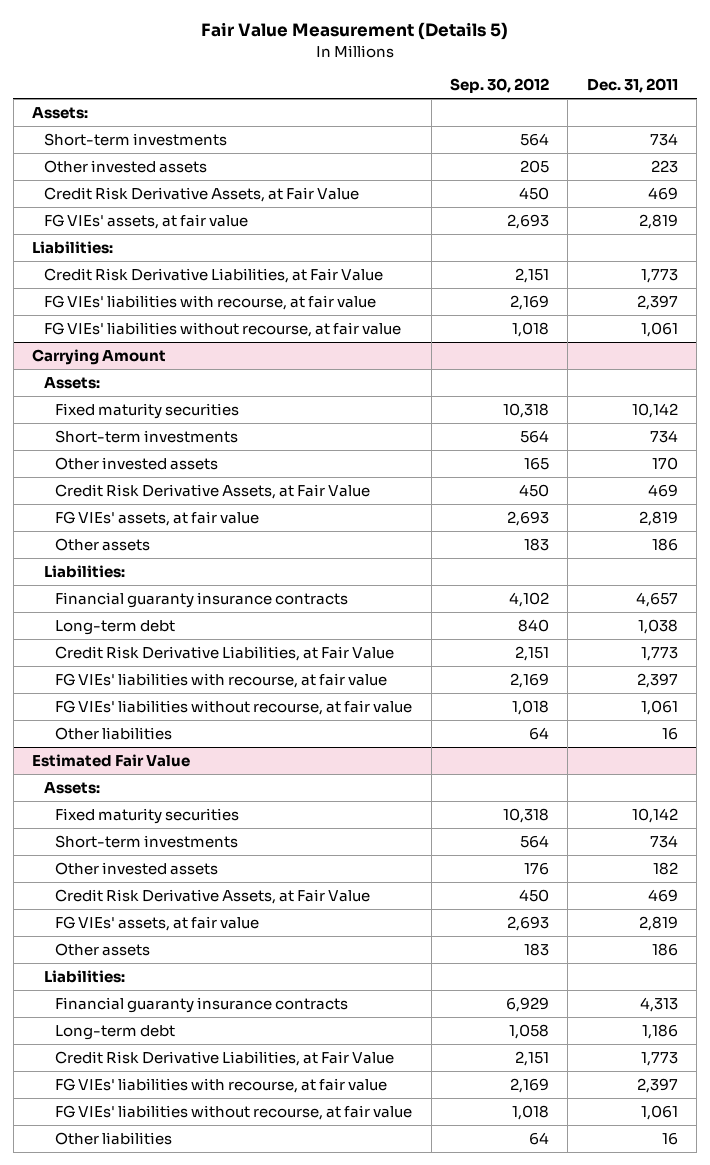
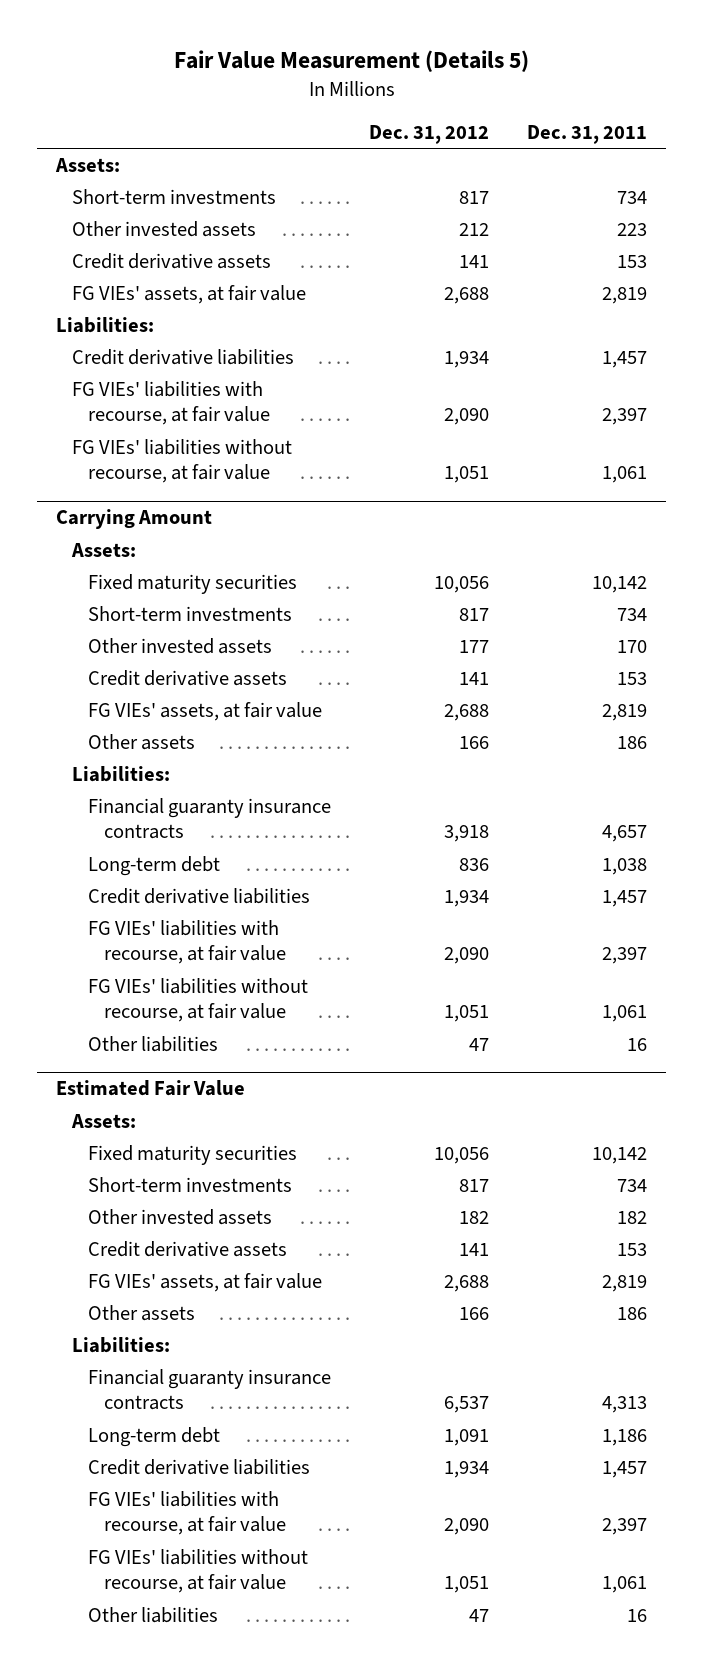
[449,78,549,94] Sep. 30, 2012 -> none
none -> [369,124,490,144] Dec. 31, 2012
[43,186,359,202] Credit Risk Derivative Assets, at Fair Value -> [72,252,272,269] Credit derivative assets
[647,186,678,200] 469 -> [617,254,648,268] 153
[43,267,383,283] Credit Risk Derivative Liabilities, at Fair Value -> [72,348,295,365] Credit derivative liabilities
[640,268,678,283] 1,773 -> [602,350,648,368] 1,457
[55,483,371,499] Credit Risk Derivative Assets, at Fair Value -> [88,669,288,686] Credit derivative assets
[647,483,678,497] 469 -> [617,671,648,685] 153
[55,645,395,661] Credit Risk Derivative Liabilities, at Fair Value -> [88,887,311,904] Credit derivative liabilities
[640,646,678,661] 1,773 -> [602,889,648,907] 1,457
[55,888,371,904] Credit Risk Derivative Assets, at Fair Value -> [88,1240,288,1257] Credit derivative assets
[647,888,678,902] 469 -> [617,1242,648,1256] 153
[55,1050,395,1066] Credit Risk Derivative Liabilities, at Fair Value -> [88,1458,311,1475] Credit derivative liabilities
[640,1051,678,1066] 1,773 -> [602,1460,648,1478] 1,457

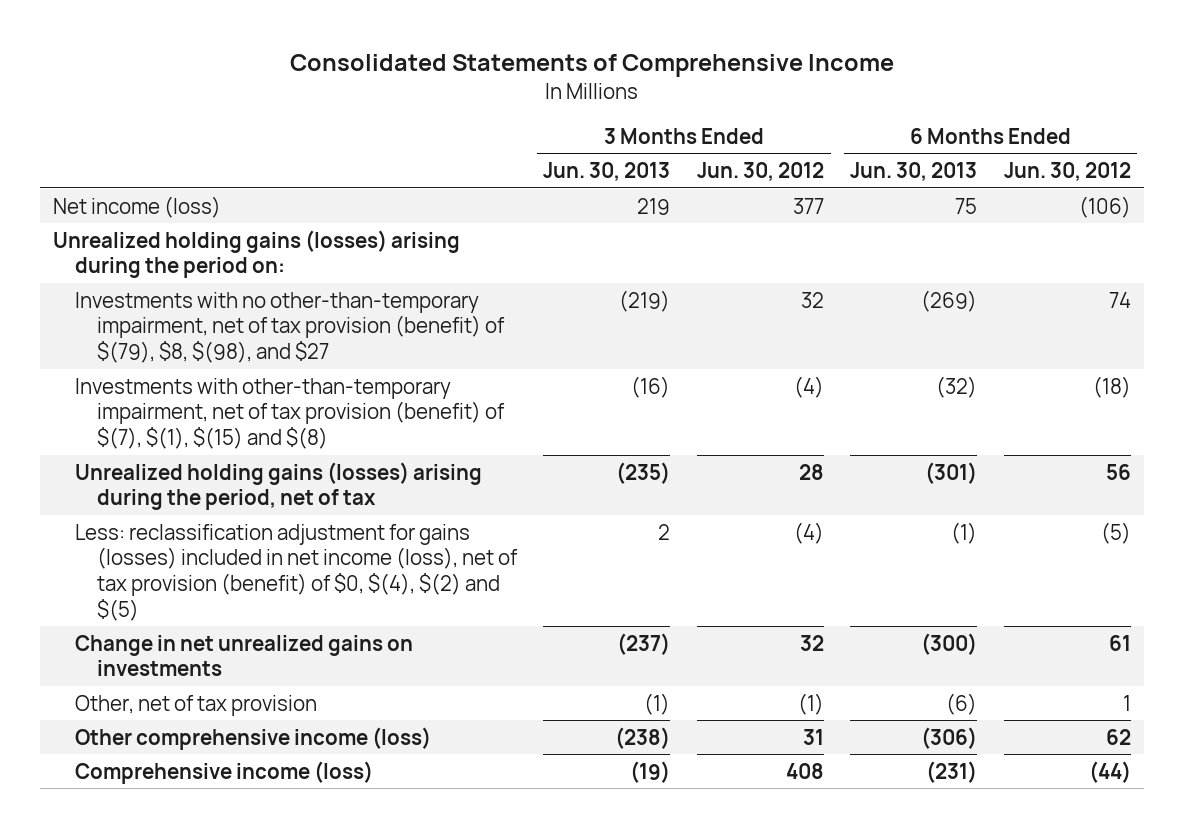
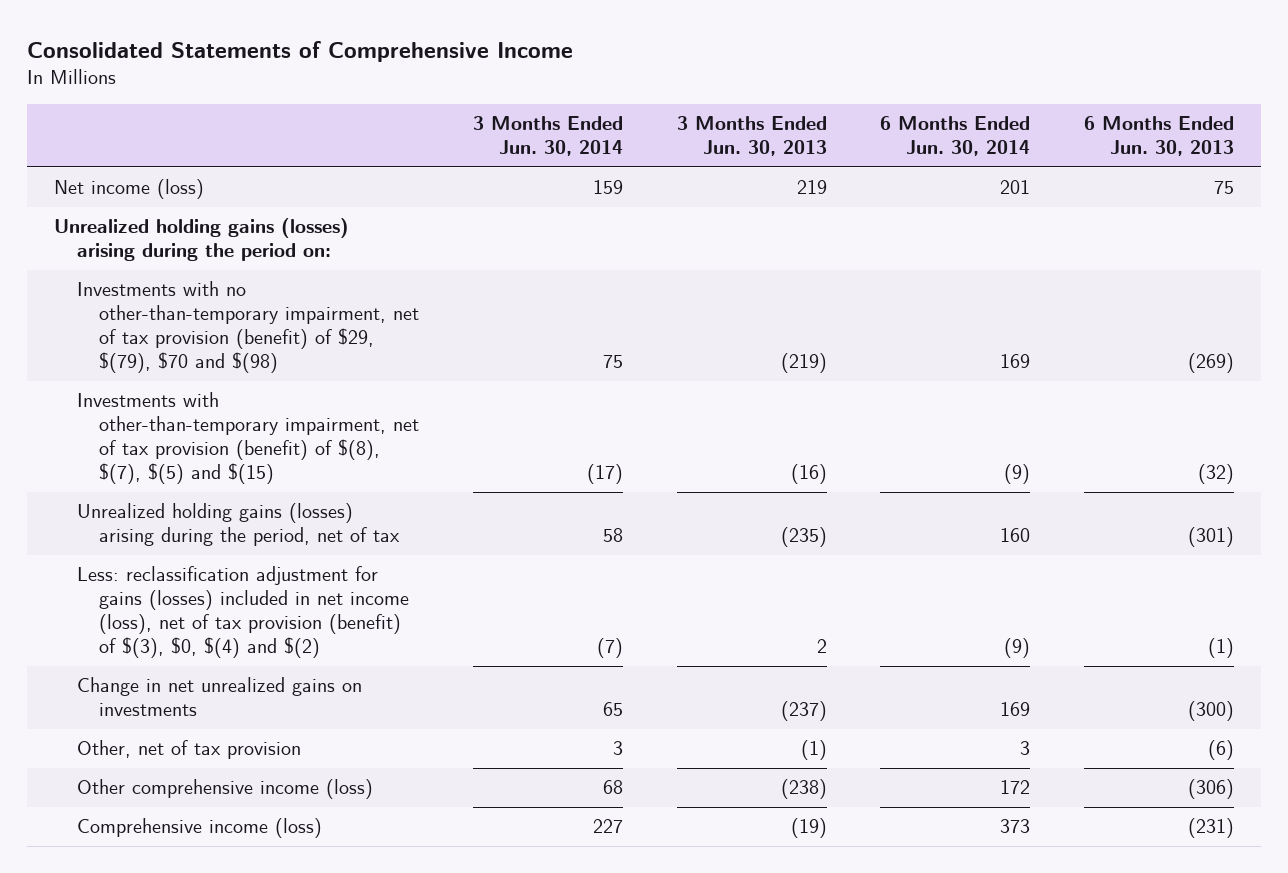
[696,162,824,182] Jun. 30, 2012 -> none
[1003,162,1131,182] Jun. 30, 2012 -> none
none -> [472,116,623,157] 3 Months Ended Jun. 30, 2014
none -> [880,116,1031,157] 6 Months Ended Jun. 30, 2014
[74,291,505,364] Investments with no other-than-temporary impairment, net of tax provision (benefit) of $(79), $8, $(98), and $27 -> [76,281,420,373] Investments with no other-than-temporary impairment, net of tax provision (benefit) of $29, $(79), $70 and $(98)
[74,377,505,450] Investments with other-than-temporary impairment, net of tax provision (benefit) of $(7), $(1), $(15) and $(8) -> [76,392,420,484] Investments with other-than-temporary impairment, net of tax provision (benefit) of $(8), $(7), $(5) and $(15)
[74,523,518,621] Less: reclassification adjustment for gains (losses) included in net income (loss), net of tax provision (benefit) of $0, $(4), $(2) and $(5) -> [76,566,410,658] Less: reclassification adjustment for gains (losses) included in net income (loss), net of tax provision (benefit) of $(3), $0, $(4) and $(2)

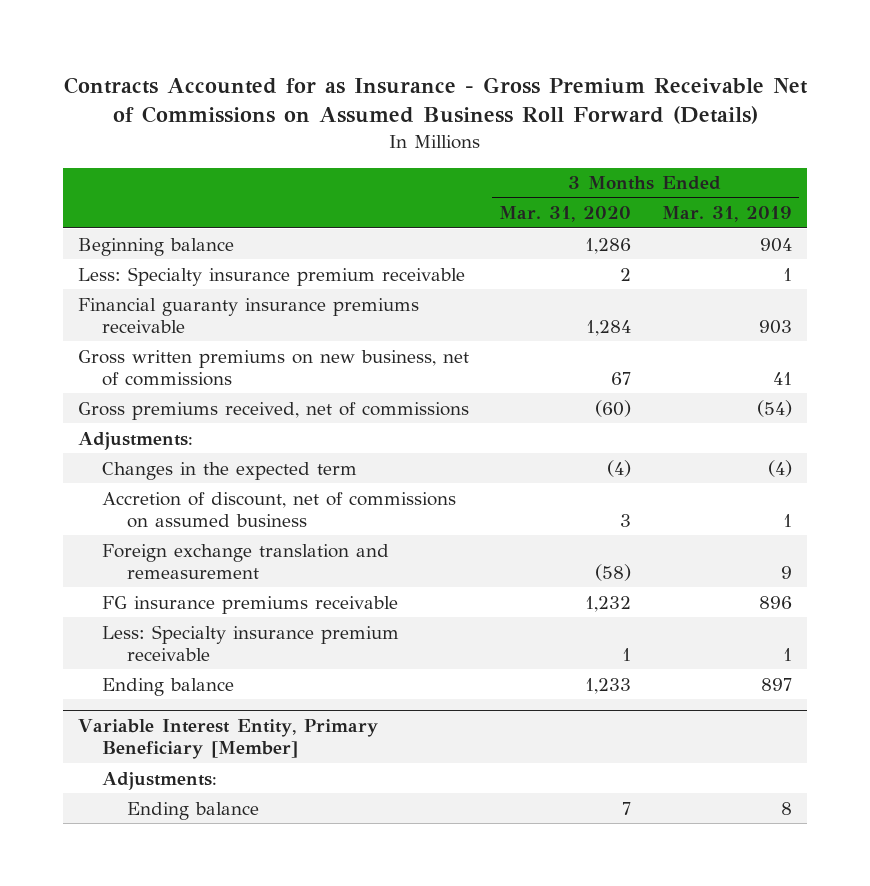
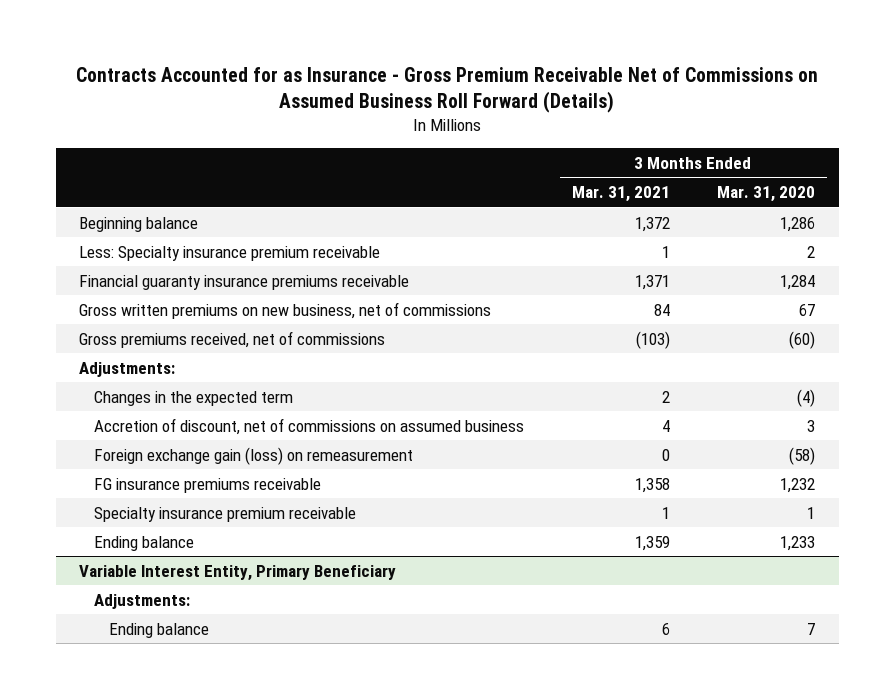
[661,206,792,223] Mar. 31, 2019 -> none
none -> [571,186,670,203] Mar. 31, 2021
[102,543,390,580] Foreign exchange translation and remeasurement -> [94,446,414,465] Foreign exchange gain (loss) on remeasurement
[102,624,400,662] Less: Specialty insurance premium receivable -> [94,506,357,522] Specialty insurance premium receivable
[77,718,378,760] Variable Interest Entity, Primary Beneficiary [Member] -> [79,564,397,581] Variable Interest Entity, Primary Beneficiary

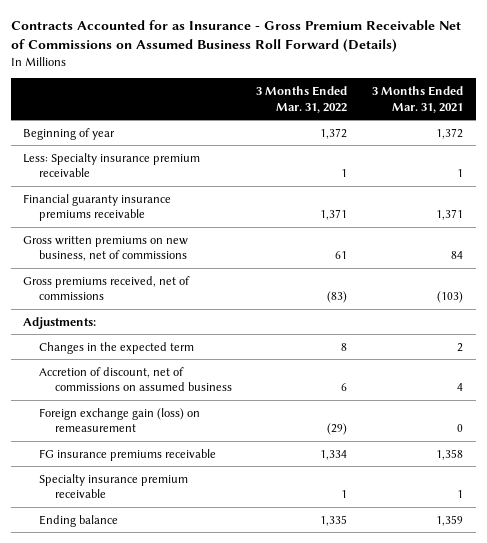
[717,186,816,203] Mar. 31, 2020 -> none
none -> [256,86,348,113] 3 Months Ended Mar. 31, 2022
[79,216,199,232] Beginning balance -> [23,127,116,140] Beginning of year
[79,564,397,581] Variable Interest Entity, Primary Beneficiary -> none
[94,593,191,609] Adjustments: -> none
[109,622,210,638] Ending balance -> none

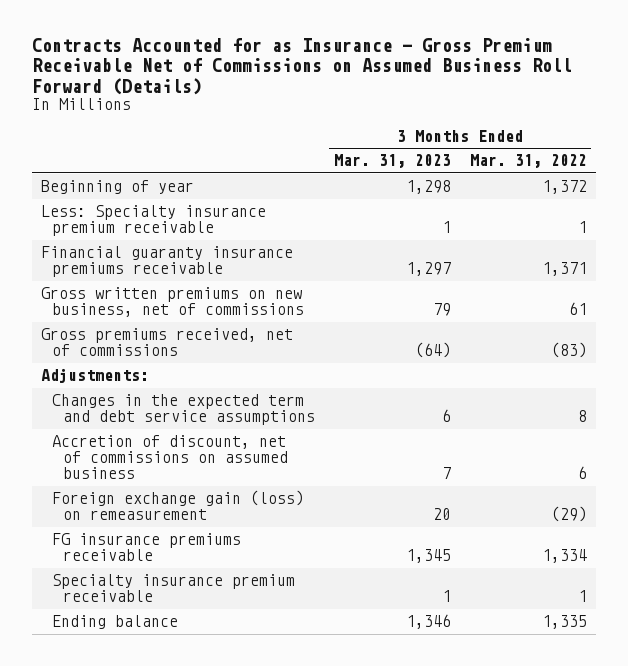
[372,86,464,113] 3 Months Ended Mar. 31, 2021 -> none
none -> [334,154,452,169] Mar. 31, 2023
[38,341,194,354] Changes in the expected term -> [52,394,316,426] Changes in the expected term and debt service assumptions

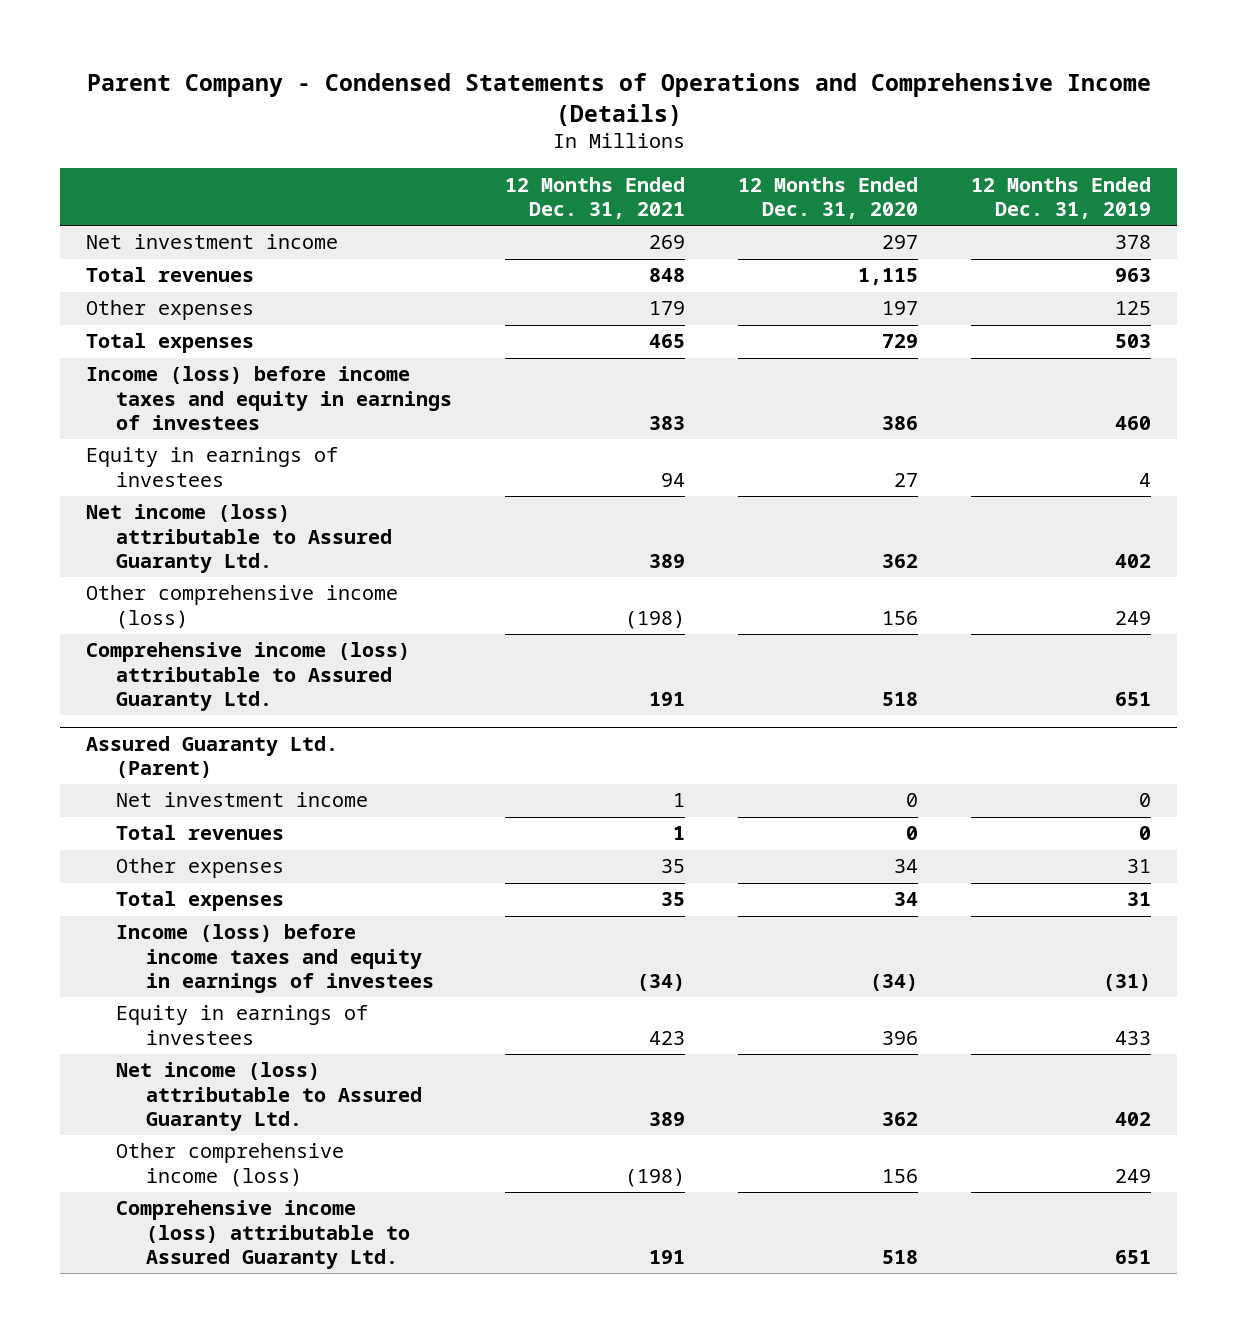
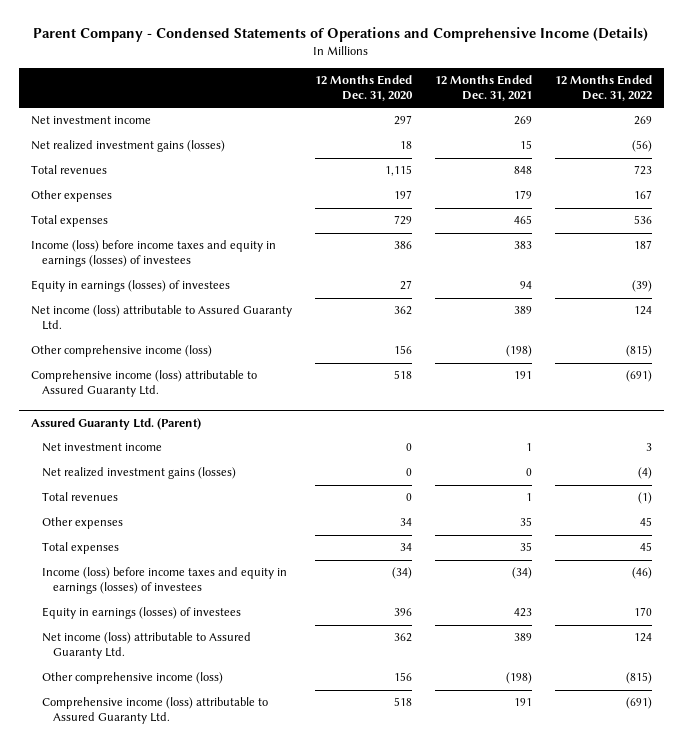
[970,176,1151,219] 12 Months Ended Dec. 31, 2019 -> none
none -> [555,74,653,102] 12 Months Ended Dec. 31, 2022
none -> [30,140,225,153] Net realized investment gains (losses)
[86,366,453,431] Income (loss) before income taxes and equity in earnings of investees -> [30,240,276,268] Income (loss) before income taxes and equity in earnings (losses) of investees
[86,447,339,487] Equity in earnings of investees -> [30,280,230,293] Equity in earnings (losses) of investees
none -> [42,467,237,480] Net realized investment gains (losses)
[116,924,434,994] Income (loss) before income taxes and equity in earnings of investees -> [42,567,288,595] Income (loss) before income taxes and equity in earnings (losses) of investees
[116,1005,369,1045] Equity in earnings of investees -> [42,607,242,620] Equity in earnings (losses) of investees

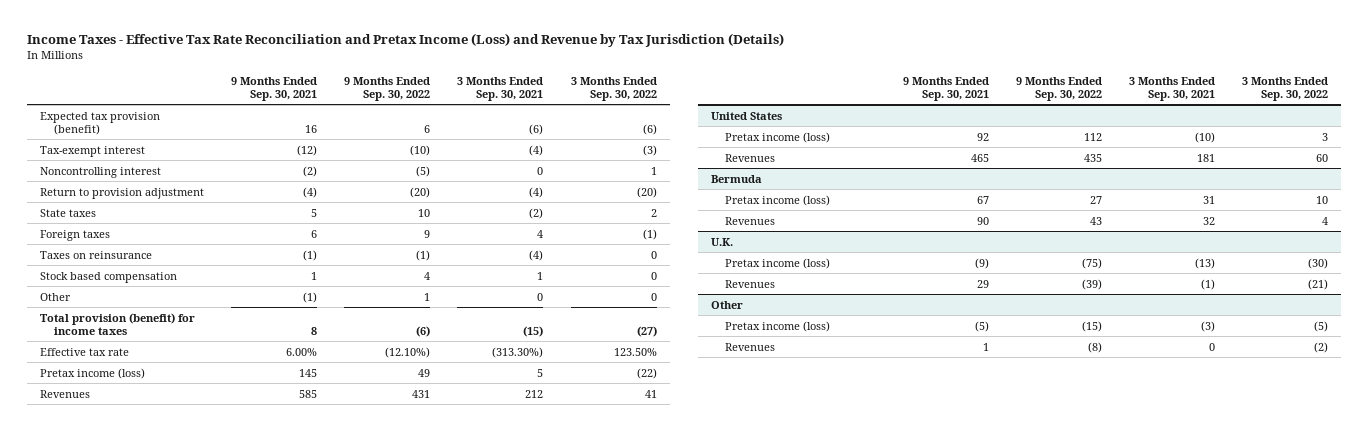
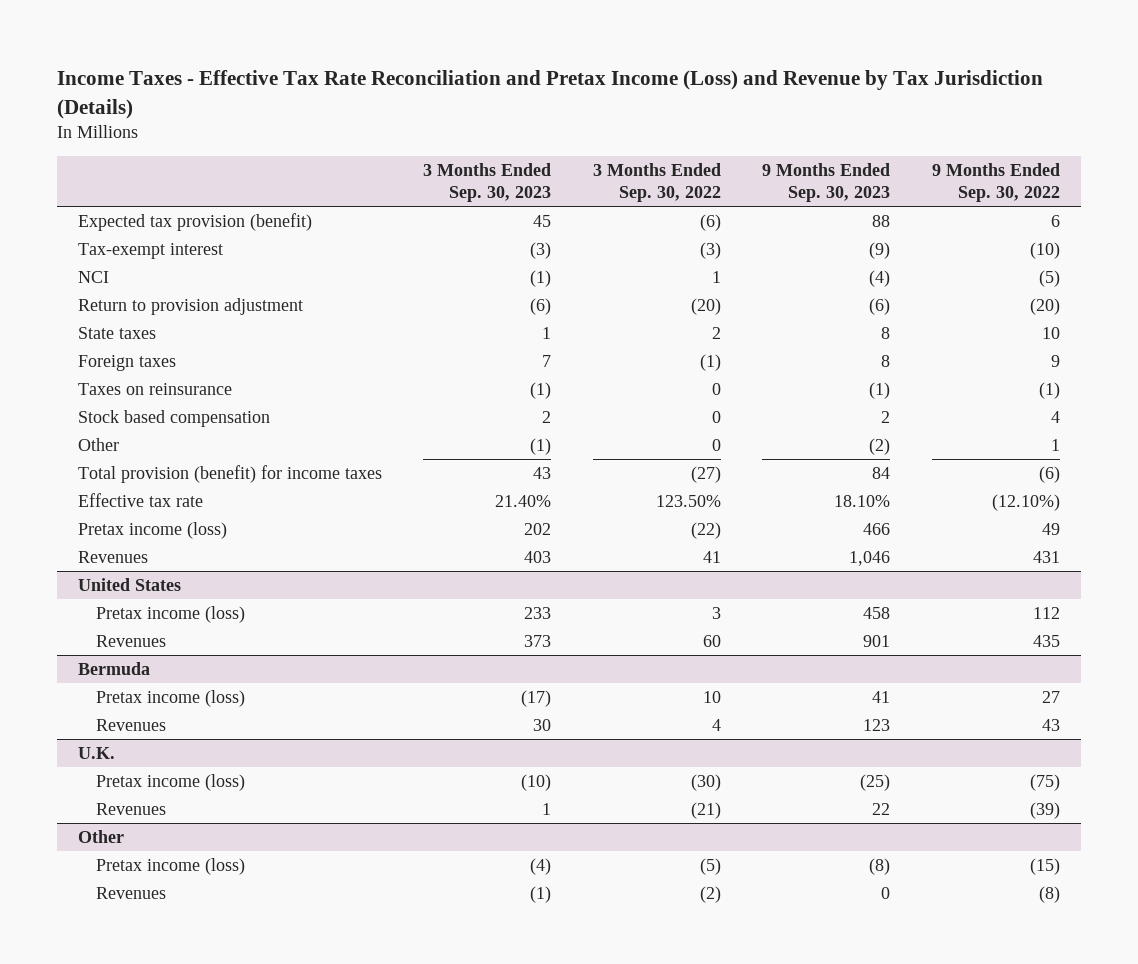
[231,76,318,101] 9 Months Ended Sep. 30, 2021 -> none
[457,76,544,101] 3 Months Ended Sep. 30, 2021 -> none
none -> [423,163,552,203] 3 Months Ended Sep. 30, 2023
none -> [762,163,891,203] 9 Months Ended Sep. 30, 2023
[40,166,162,178] Noncontrolling interest -> [77,270,109,283] NCI

